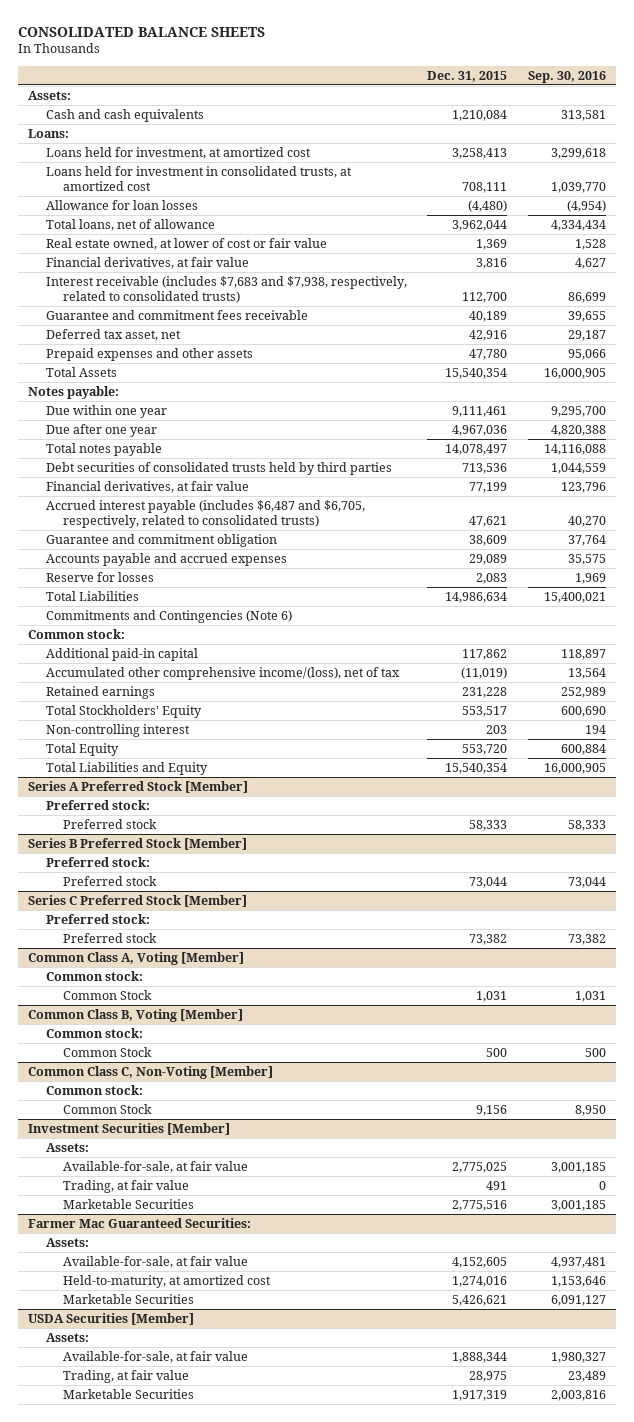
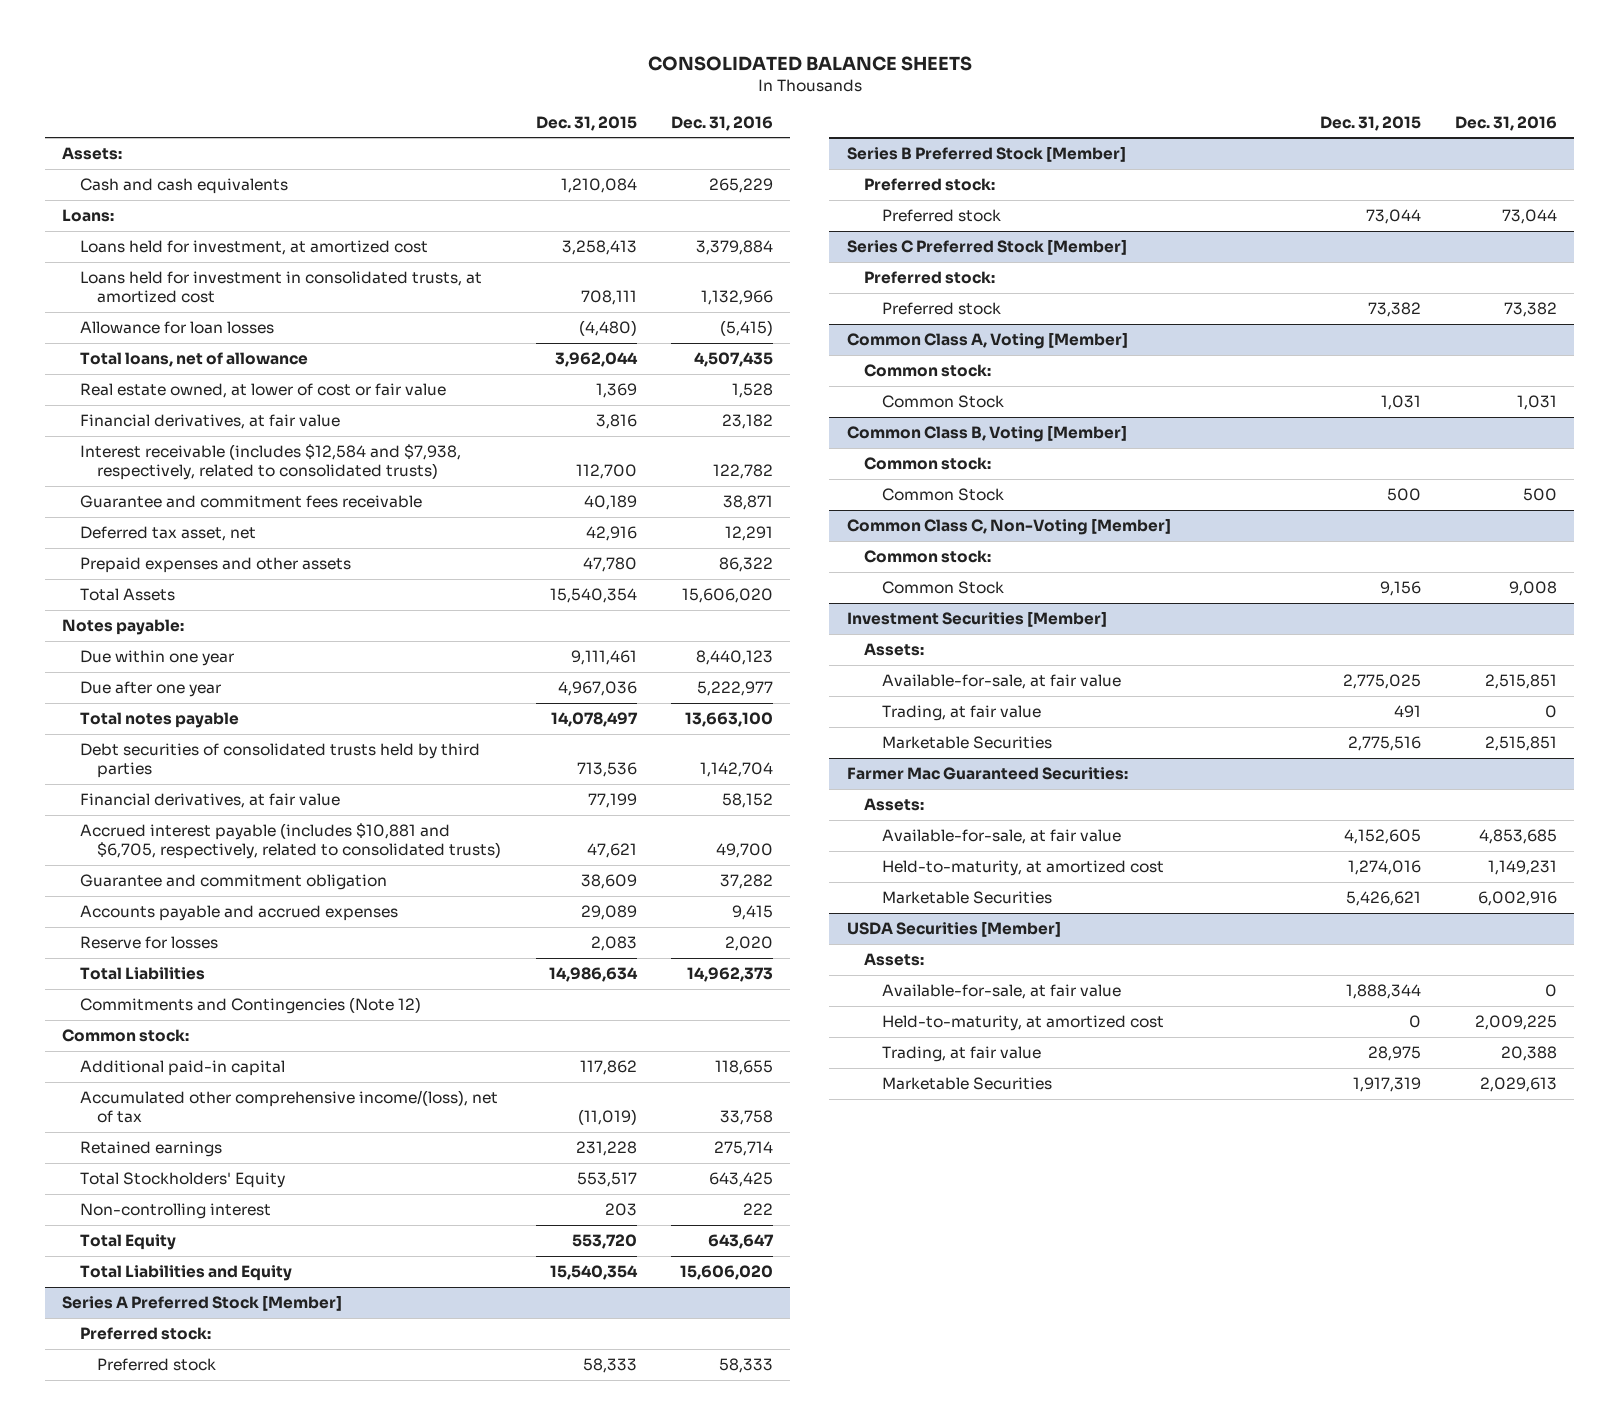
[527,70,606,83] Sep. 30, 2016 -> none
none -> [671,115,774,131] Dec. 31, 2016
[45,276,407,303] Interest receivable (includes $7,683 and $7,938, respectively, related to consolidated trusts) -> [79,444,461,481] Interest receivable (includes $12,584 and $7,938, respectively, related to consolidated trusts)
[45,500,365,528] Accrued interest payable (includes $6,487 and $6,705, respectively, related to consolidated trusts) -> [79,823,502,860] Accrued interest payable (includes $10,881 and $6,705, respectively, related to consolidated trusts)
[45,610,292,624] Commitments and Contingencies (Note 6) -> [79,997,421,1015] Commitments and Contingencies (Note 12)
none -> [881,1015,1164,1032] Held-to-maturity, at amortized cost

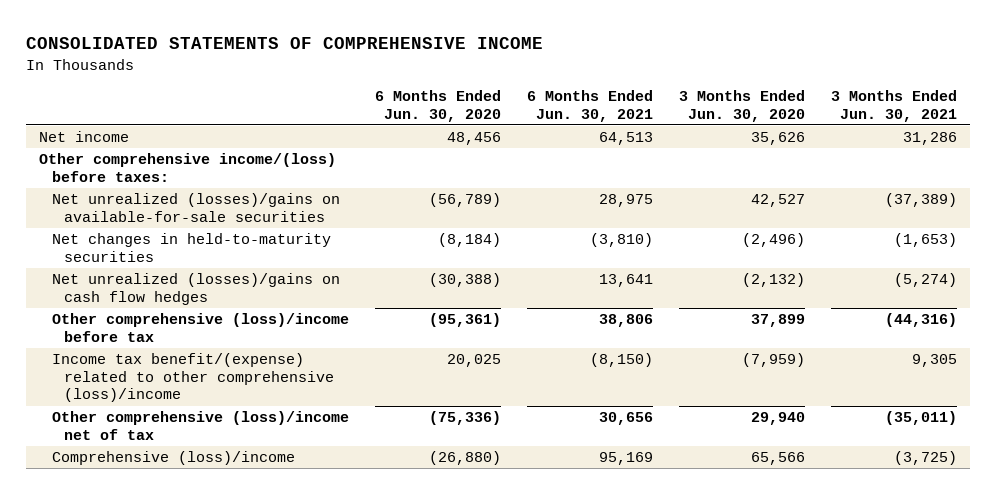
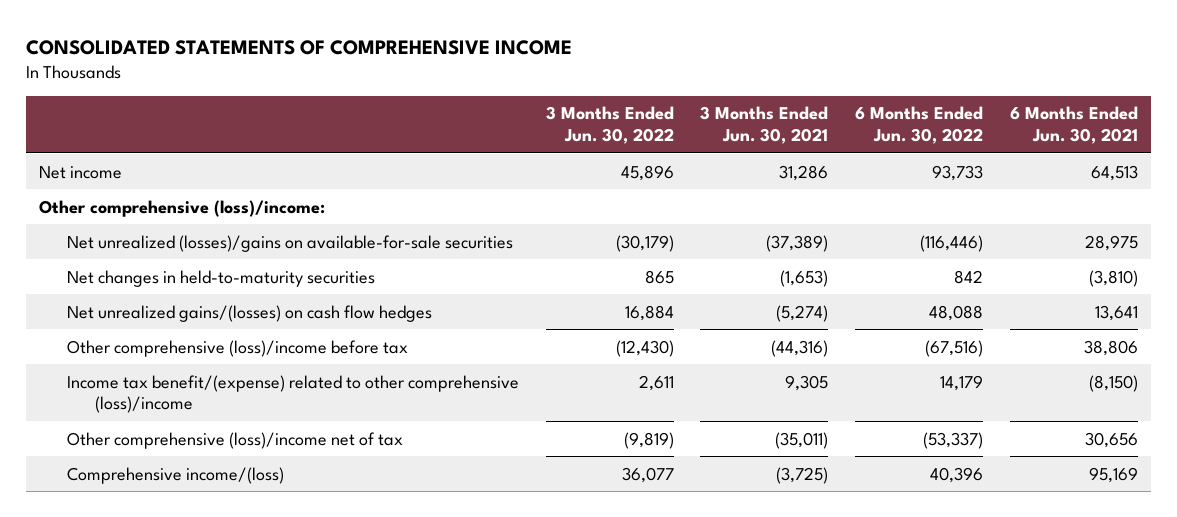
[374,89,501,122] 6 Months Ended Jun. 30, 2020 -> none
[678,89,805,122] 3 Months Ended Jun. 30, 2020 -> none
none -> [545,106,674,145] 3 Months Ended Jun. 30, 2022
none -> [854,106,983,145] 6 Months Ended Jun. 30, 2022
[39,153,337,182] Other comprehensive income/(loss) before taxes: -> [39,199,326,217] Other comprehensive (loss)/income:
[51,273,340,305] Net unrealized (losses)/gains on cash flow hedges -> [66,304,432,322] Net unrealized gains/(losses) on cash flow hedges
[51,451,295,466] Comprehensive (loss)/income -> [66,466,284,484] Comprehensive income/(loss)

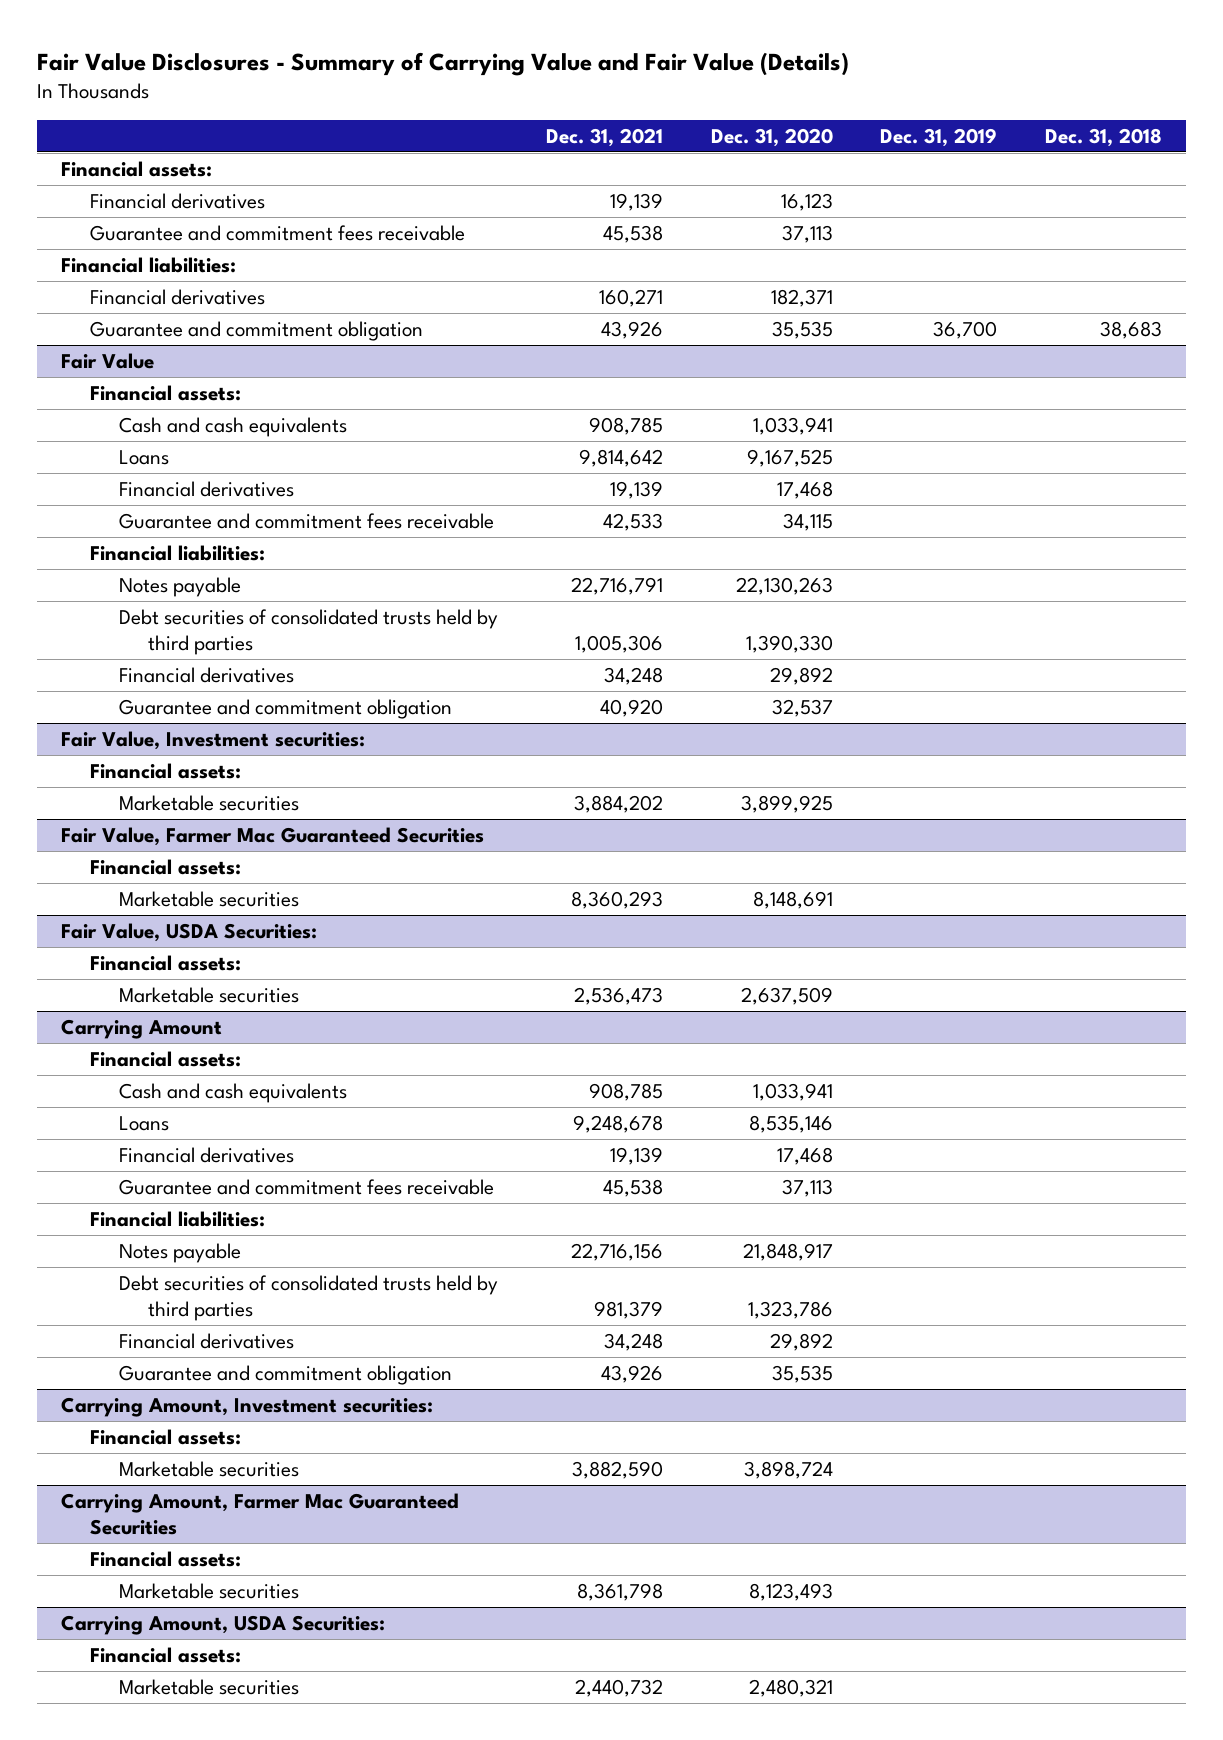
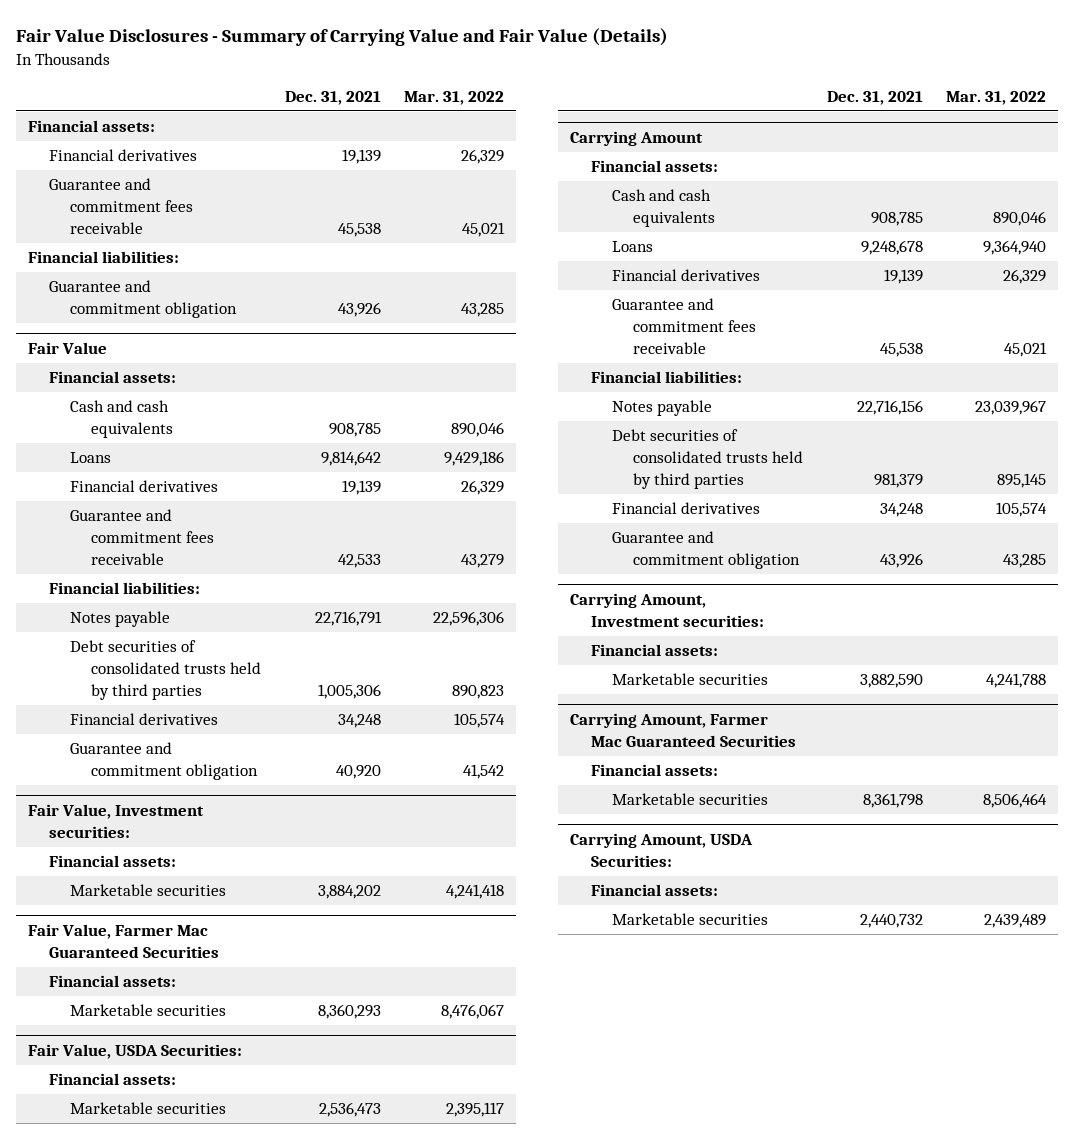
[710,127,833,147] Dec. 31, 2020 -> none
[880,127,998,147] Dec. 31, 2019 -> none
[1045,127,1163,147] Dec. 31, 2018 -> none
none -> [404,90,505,105] Mar. 31, 2022
[90,289,266,306] Financial derivatives -> none

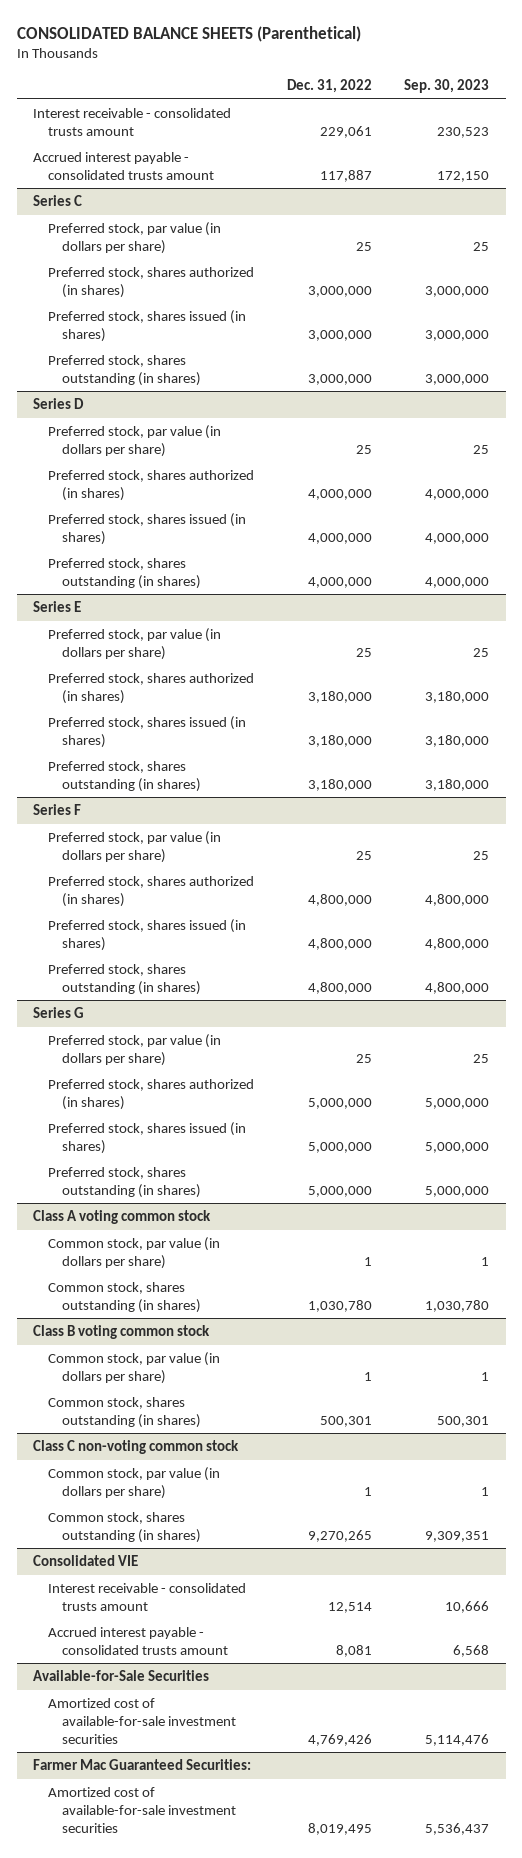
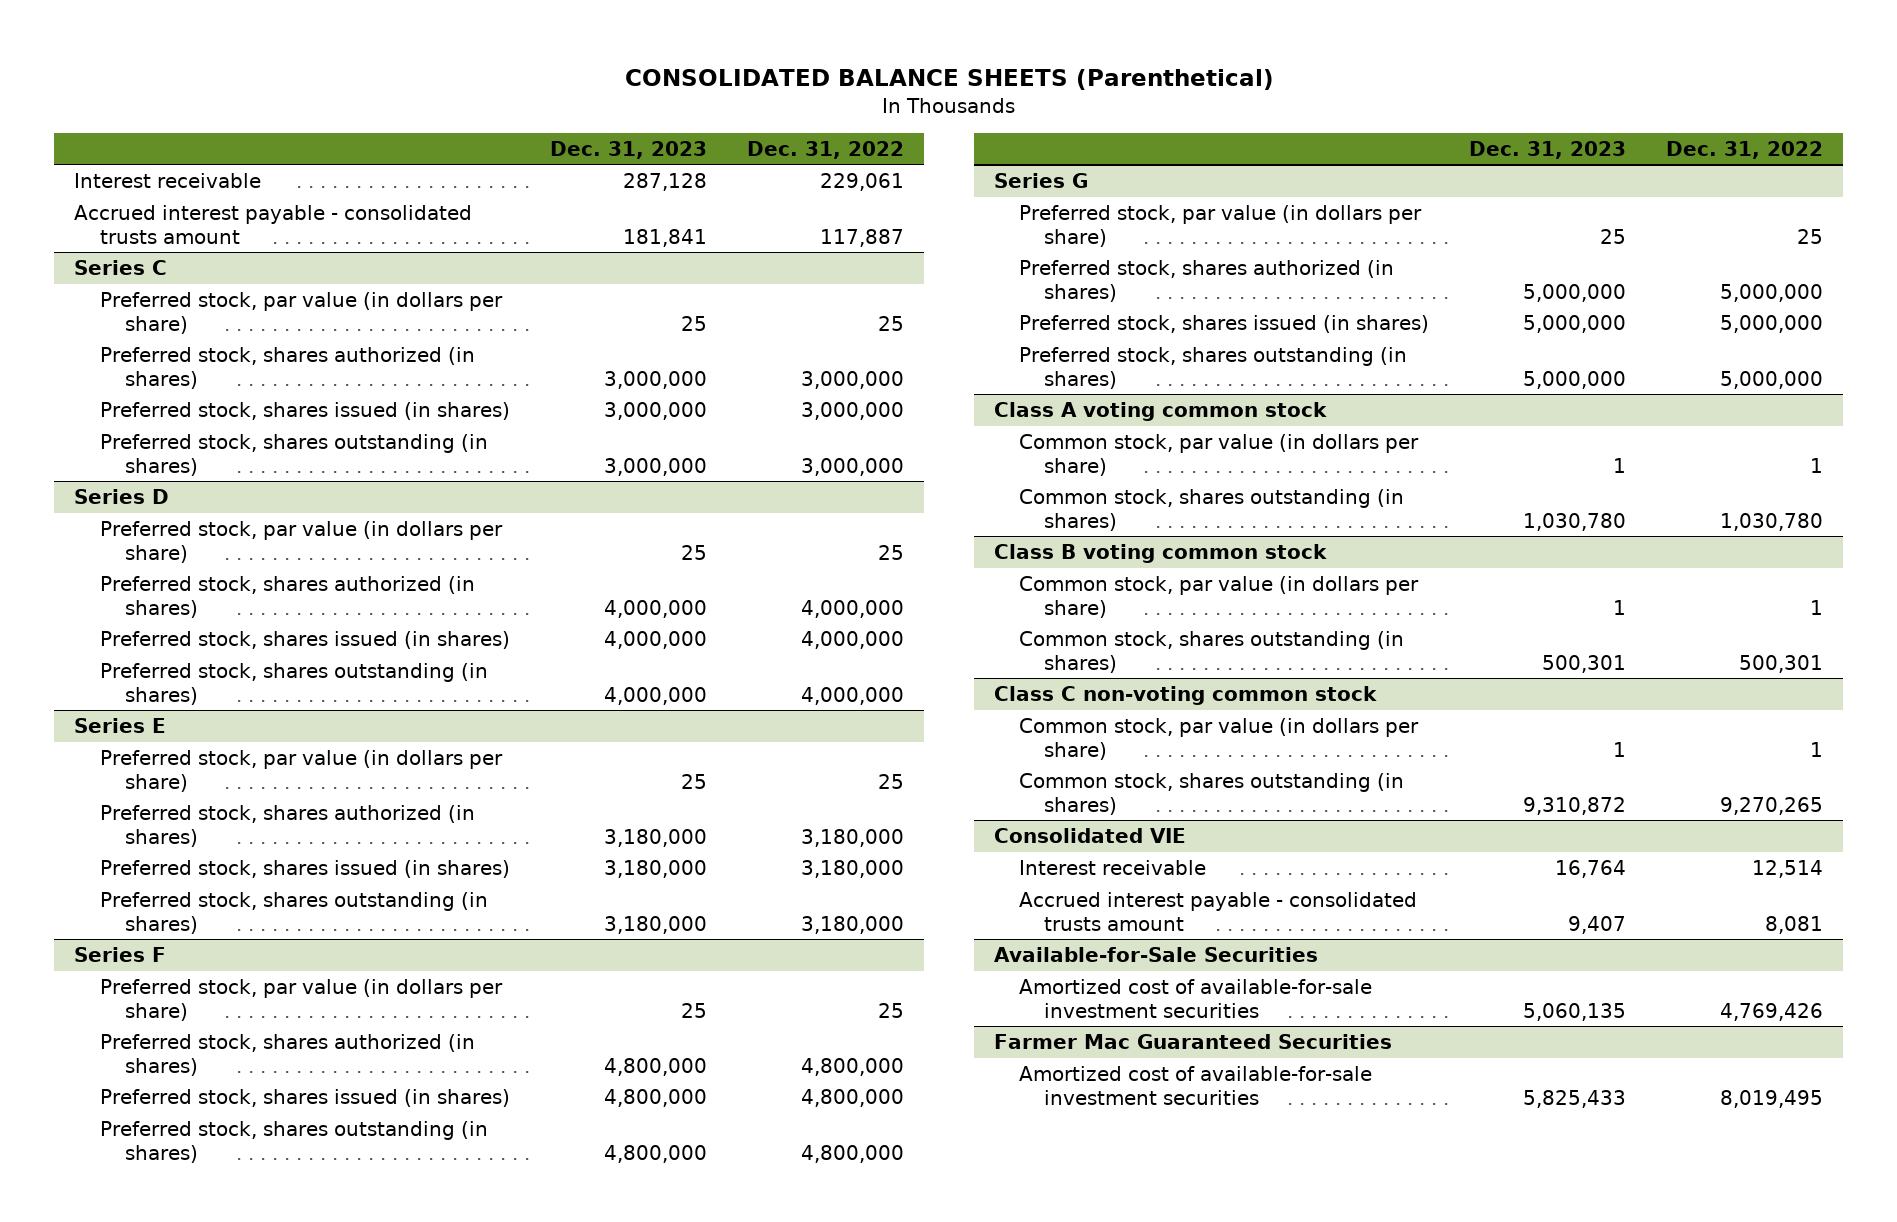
[404,79,490,94] Sep. 30, 2023 -> none
none -> [549,140,707,159] Dec. 31, 2023
[33,107,232,136] Interest receivable - consolidated trusts amount -> [74,173,262,189] Interest receivable
[47,1582,246,1611] Interest receivable - consolidated trusts amount -> [1018,860,1206,876] Interest receivable
[33,1758,252,1770] Farmer Mac Guaranteed Securities: -> [993,1034,1392,1050] Farmer Mac Guaranteed Securities

